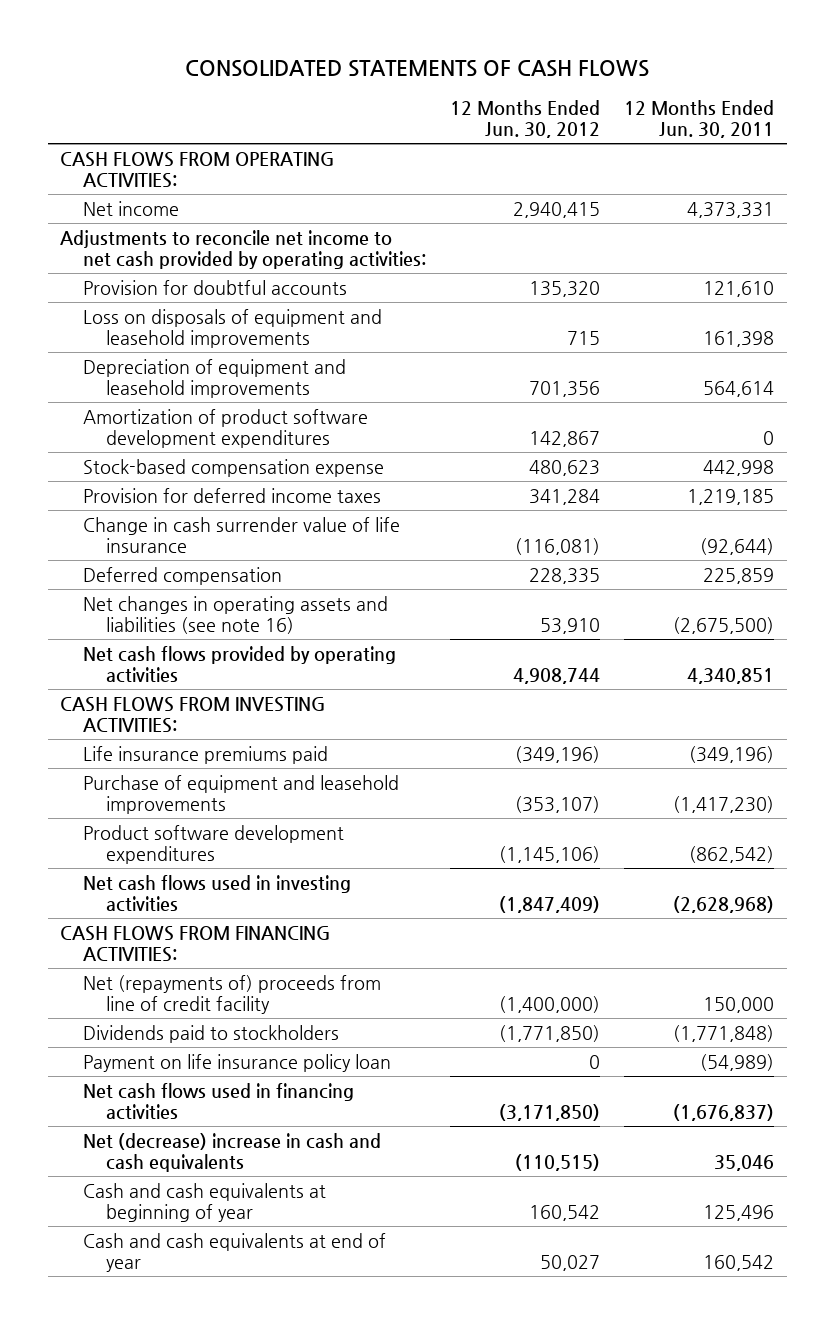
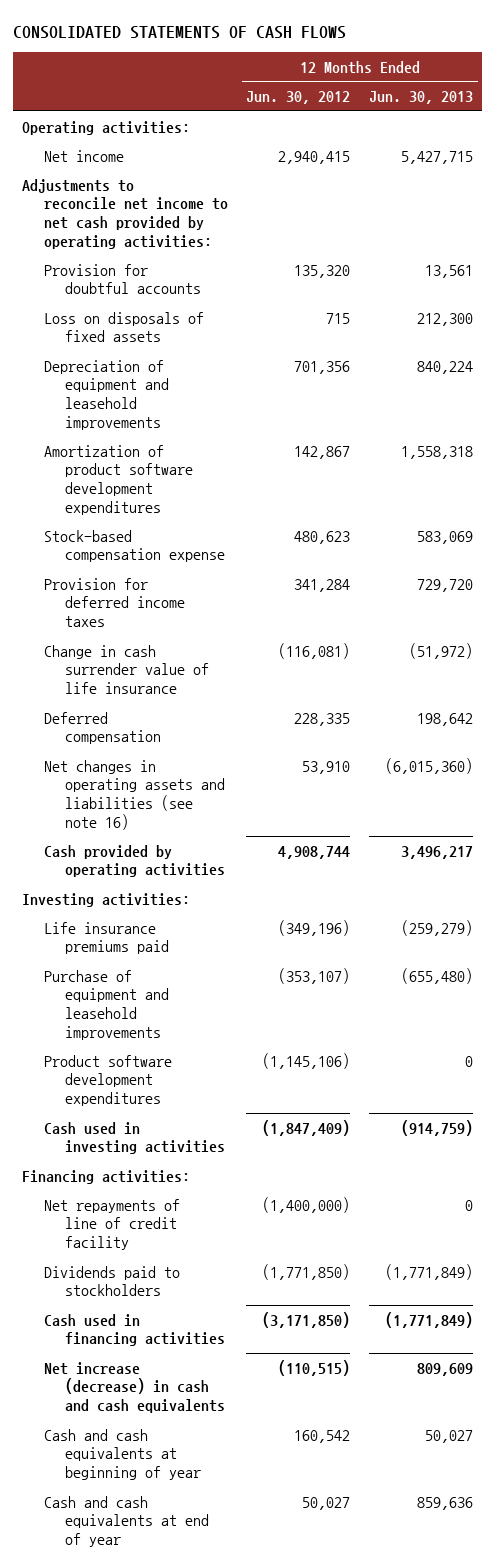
[624,99,775,139] 12 Months Ended Jun. 30, 2011 -> none
none -> [368,91,473,105] Jun. 30, 2013
[59,151,334,189] CASH FLOWS FROM OPERATING ACTIVITIES: -> [21,120,190,135] Operating activities:
[82,308,382,349] Loss on disposals of equipment and leasehold improvements -> [43,311,204,343] Loss on disposals of fixed assets
[82,645,396,684] Net cash flows provided by operating activities -> [43,844,226,878] Cash provided by operating activities
[59,696,325,734] CASH FLOWS FROM INVESTING ACTIVITIES: -> [21,892,190,907] Investing activities:
[82,874,351,913] Net cash flows used in investing activities -> [43,1121,226,1155] Cash used in investing activities
[59,925,330,963] CASH FLOWS FROM FINANCING ACTIVITIES: -> [21,1169,190,1184] Financing activities:
[82,974,381,1015] Net (repayments of) proceeds from line of credit facility -> [43,1198,180,1250] Net repayments of line of credit facility
[82,1053,391,1072] Payment on life insurance policy loan -> none
[82,1082,354,1121] Net cash flows used in financing activities -> [43,1313,226,1347] Cash used in financing activities
[82,1132,381,1173] Net (decrease) increase in cash and cash equivalents -> [43,1361,226,1413] Net increase (decrease) in cash and cash equivalents

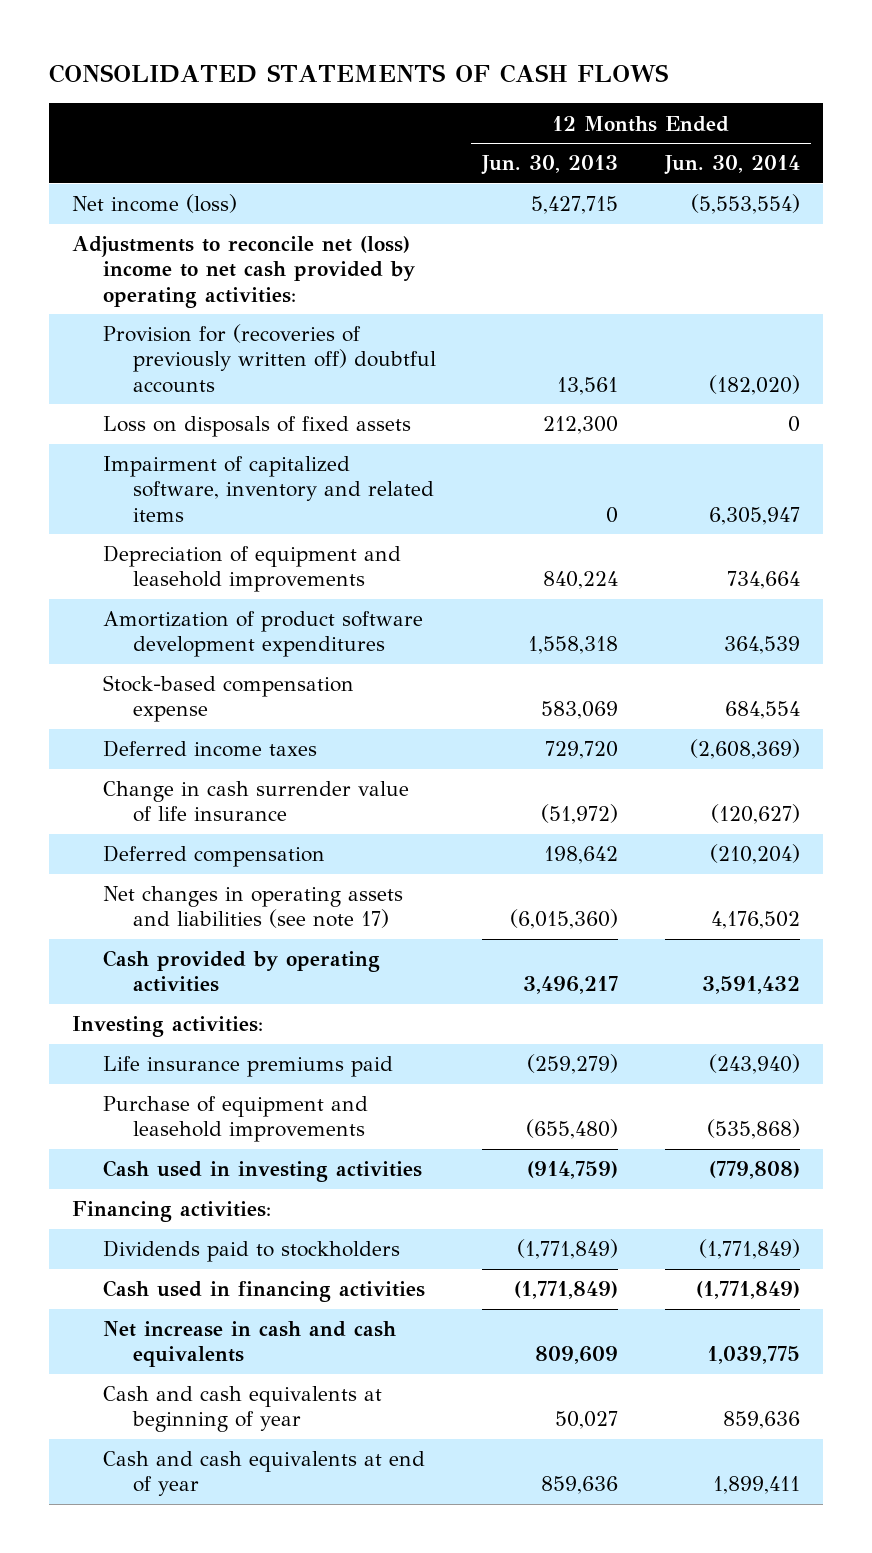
[246,91,351,105] Jun. 30, 2012 -> none
none -> [663,155,800,176] Jun. 30, 2014
[21,120,190,135] Operating activities: -> none
[43,149,124,162] Net income -> [72,194,238,214] Net income (loss)
[21,178,228,249] Adjustments to reconcile net income to net cash provided by operating activities: -> [72,236,415,308] Adjustments to reconcile net (loss) income to net cash provided by operating activities:
[43,263,202,295] Provision for doubtful accounts -> [102,324,437,393] Provision for (recoveries of previously written off) doubtful accounts
none -> [102,456,435,522] Impairment of capitalized software, inventory and related items
[43,577,186,627] Provision for deferred income taxes -> [102,740,317,758] Deferred income taxes
[43,759,226,830] Net changes in operating assets and liabilities (see note 16) -> [102,886,403,929] Net changes in operating assets and liabilities (see note 17)
[43,1054,172,1106] Product software development expenditures -> none
[43,1198,180,1250] Net repayments of line of credit facility -> none
[43,1361,226,1413] Net increase (decrease) in cash and cash equivalents -> [102,1321,396,1368] Net increase in cash and cash equivalents

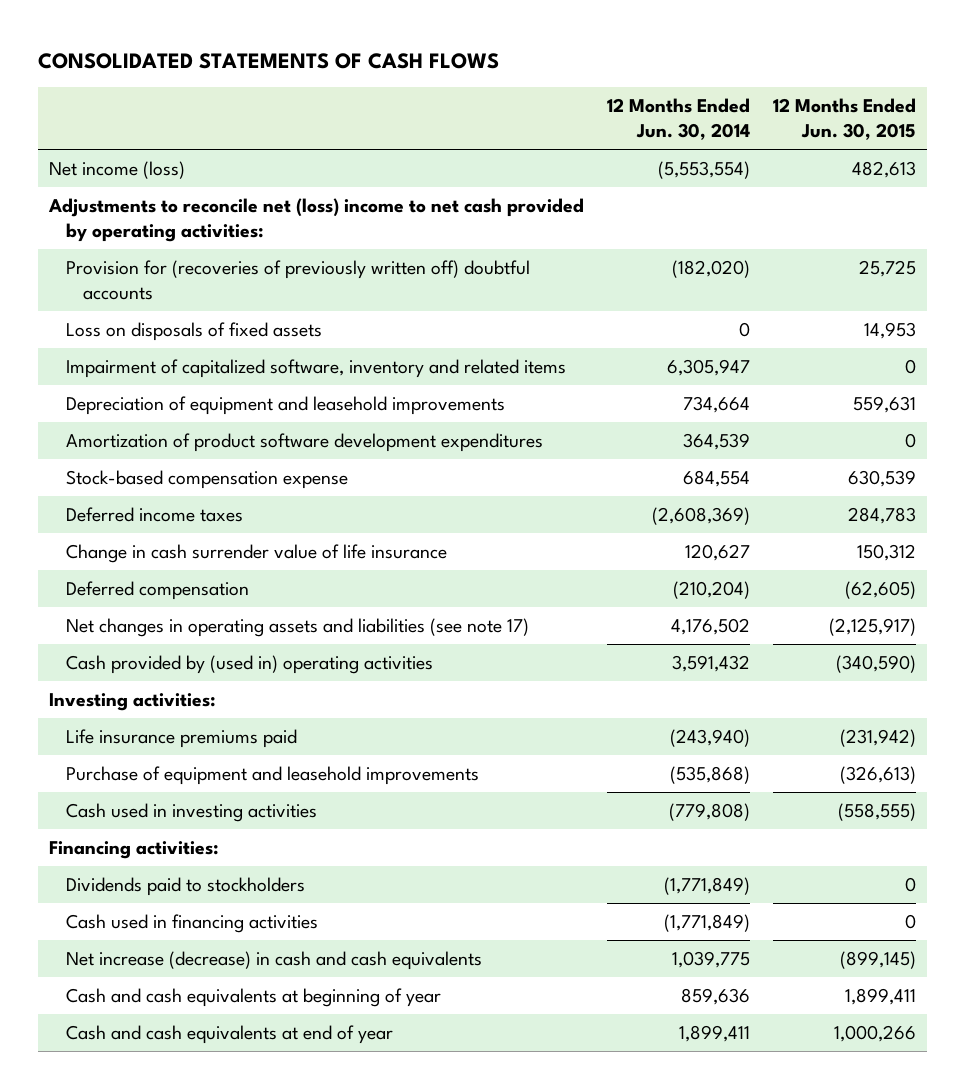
[481,155,619,176] Jun. 30, 2013 -> none
none -> [772,97,916,140] 12 Months Ended Jun. 30, 2015
[710,804,800,825] (120,627) -> [684,543,750,561] 120,627
[102,950,380,993] Cash provided by operating activities -> [66,654,434,674] Cash provided by (used in) operating activities
[102,1321,396,1368] Net increase in cash and cash equivalents -> [66,950,483,970] Net increase (decrease) in cash and cash equivalents

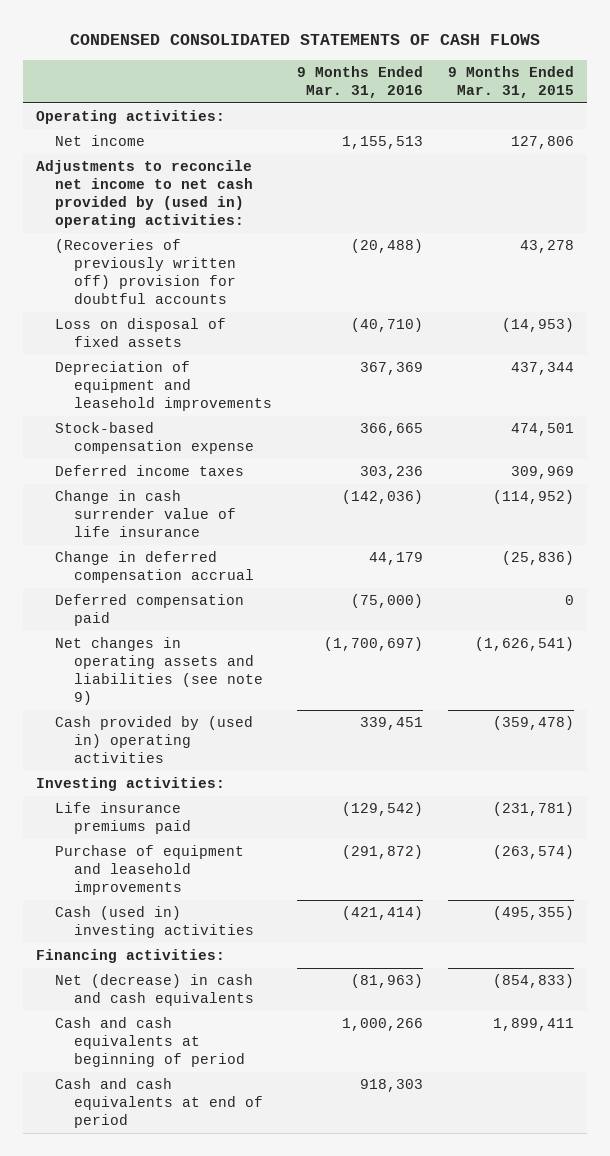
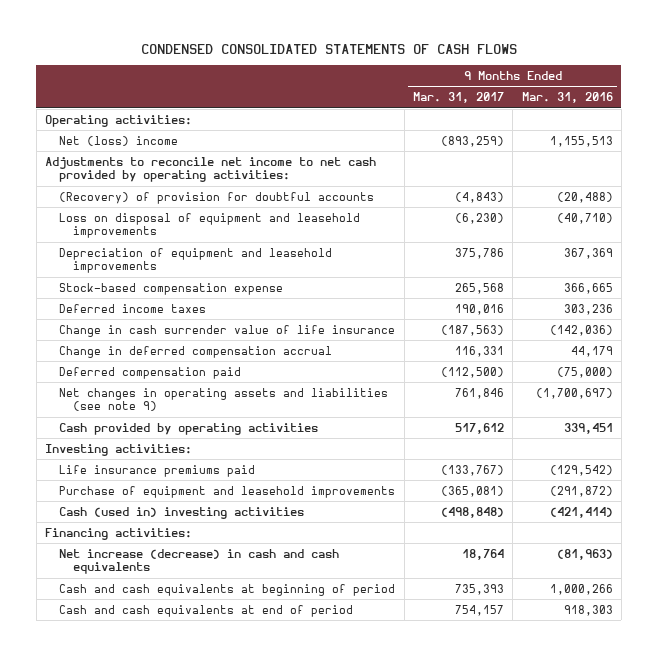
[448,66,575,99] 9 Months Ended Mar. 31, 2015 -> none
none -> [412,92,504,104] Mar. 31, 2017
[54,135,145,147] Net income -> [59,135,179,146] Net (loss) income
[35,160,253,229] Adjustments to reconcile net income to net cash provided by (used in) operating activities: -> [45,156,377,183] Adjustments to reconcile net income to net cash provided by operating activities:
[54,239,237,305] (Recoveries of previously written off) provision for doubtful accounts -> [59,191,375,204] (Recovery) of provision for doubtful accounts
[54,318,226,348] Loss on disposal of fixed assets -> [59,212,361,239] Loss on disposal of equipment and leasehold improvements
[54,716,253,764] Cash provided by (used in) operating activities -> [59,422,319,435] Cash provided by operating activities
[54,974,255,1007] Net (decrease) in cash and cash equivalents -> [59,548,340,575] Net increase (decrease) in cash and cash equivalents

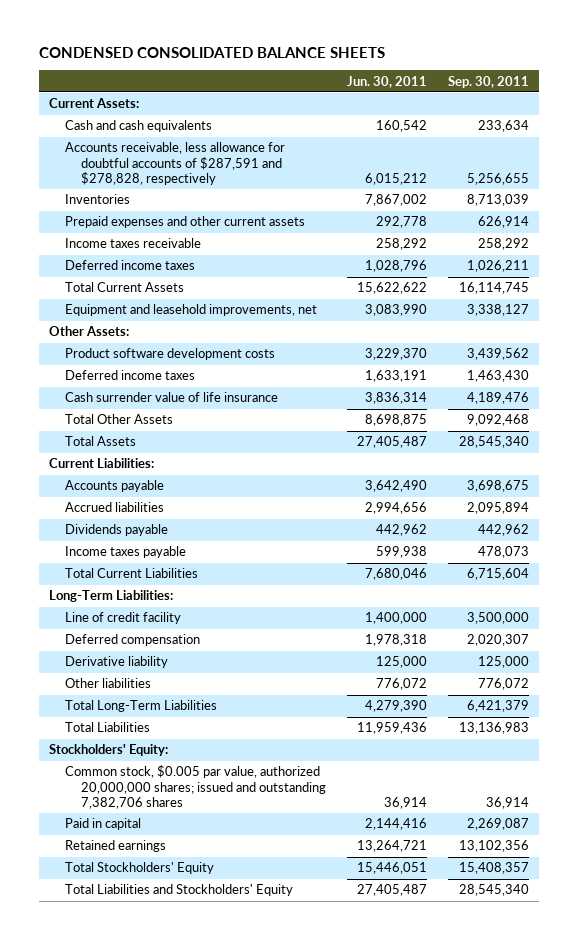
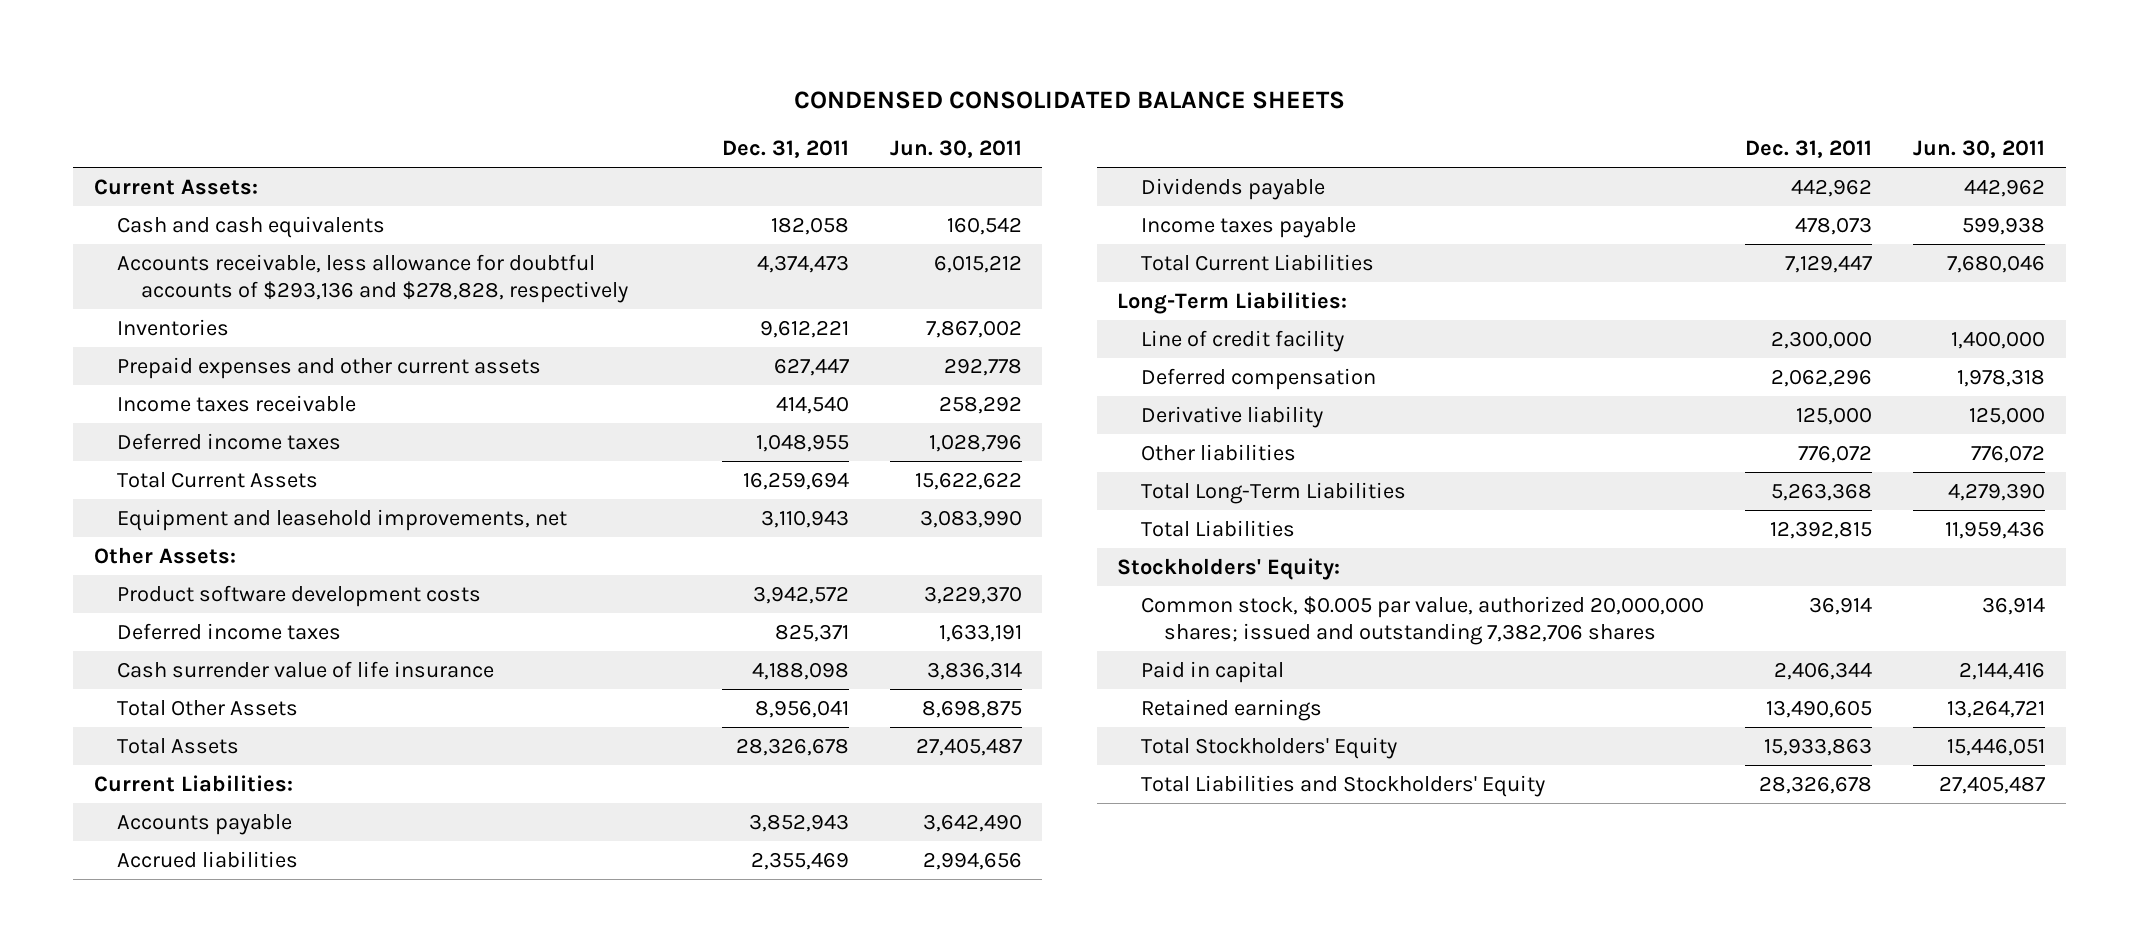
[447,75,529,88] Sep. 30, 2011 -> none
none -> [721,140,849,159] Dec. 31, 2011
[65,142,286,185] Accounts receivable, less allowance for doubtful accounts of $287,591 and $278,828, respectively -> [117,253,628,304] Accounts receivable, less allowance for doubtful accounts of $293,136 and $278,828, respectively

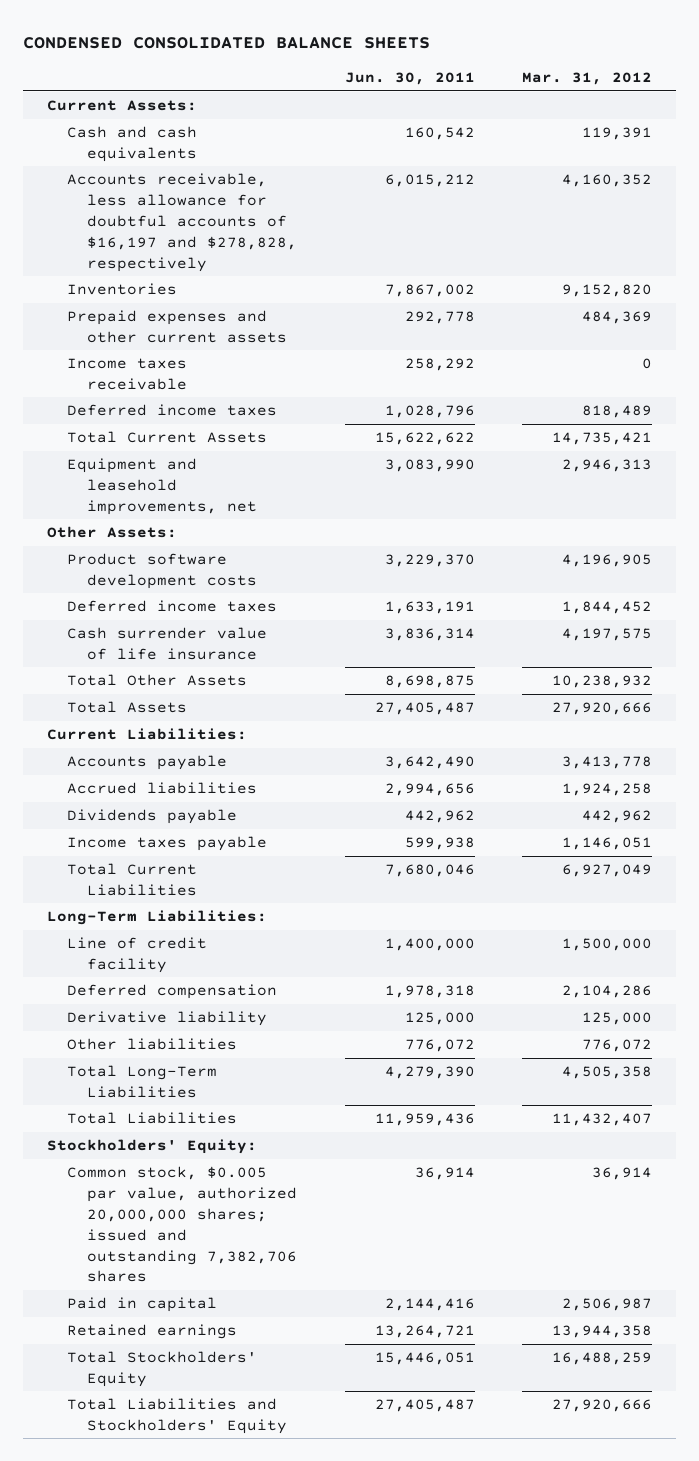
[721,140,849,159] Dec. 31, 2011 -> none
none -> [522,72,653,86] Mar. 31, 2012
[117,253,628,304] Accounts receivable, less allowance for doubtful accounts of $293,136 and $278,828, respectively -> [67,173,298,272] Accounts receivable, less allowance for doubtful accounts of $16,197 and $278,828, respectively

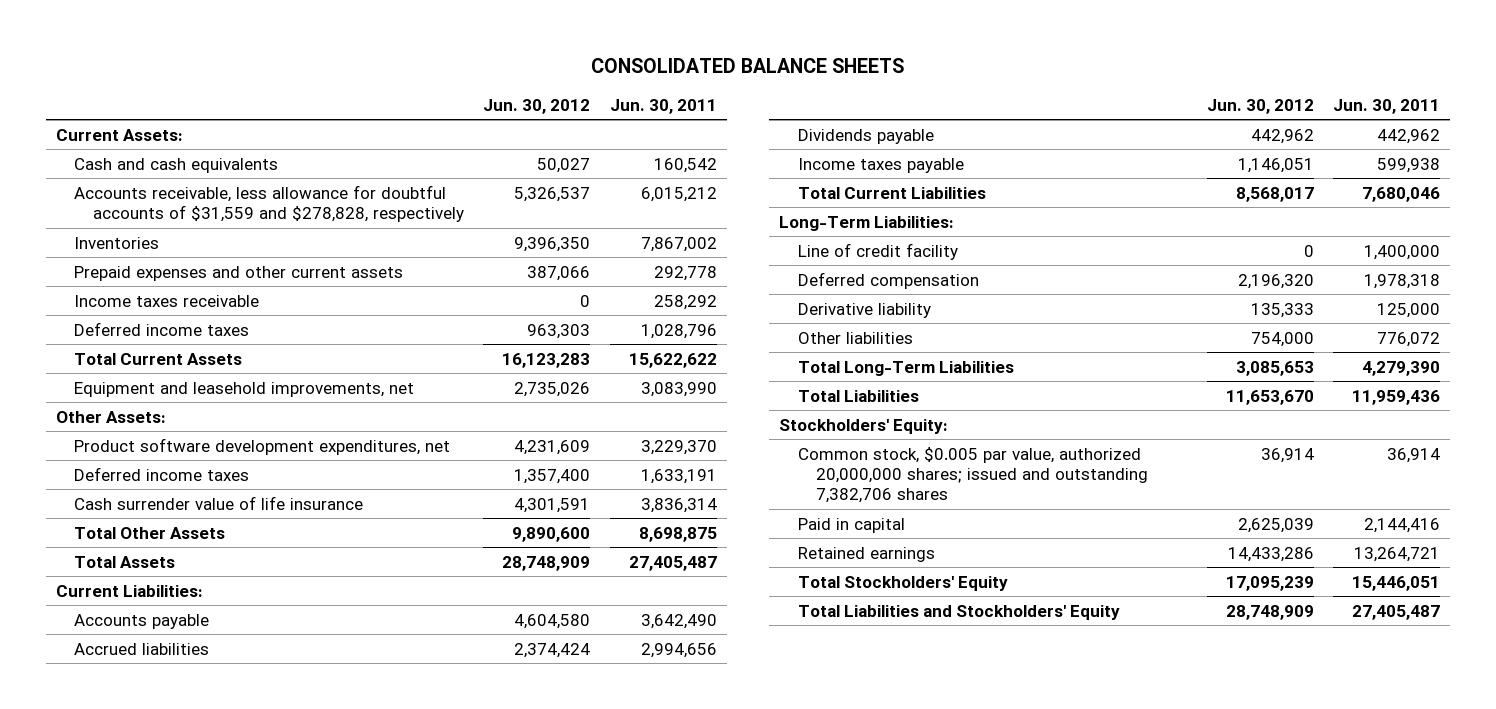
[23,37,431,50] CONDENSED CONSOLIDATED BALANCE SHEETS -> [591,57,905,73] CONSOLIDATED BALANCE SHEETS
[522,72,653,86] Mar. 31, 2012 -> none
none -> [483,98,591,114] Jun. 30, 2012
[67,173,298,272] Accounts receivable, less allowance for doubtful accounts of $16,197 and $278,828, respectively -> [74,184,464,223] Accounts receivable, less allowance for doubtful accounts of $31,559 and $278,828, respectively
[67,553,258,589] Product software development costs -> [74,437,451,455] Product software development expenditures, net

